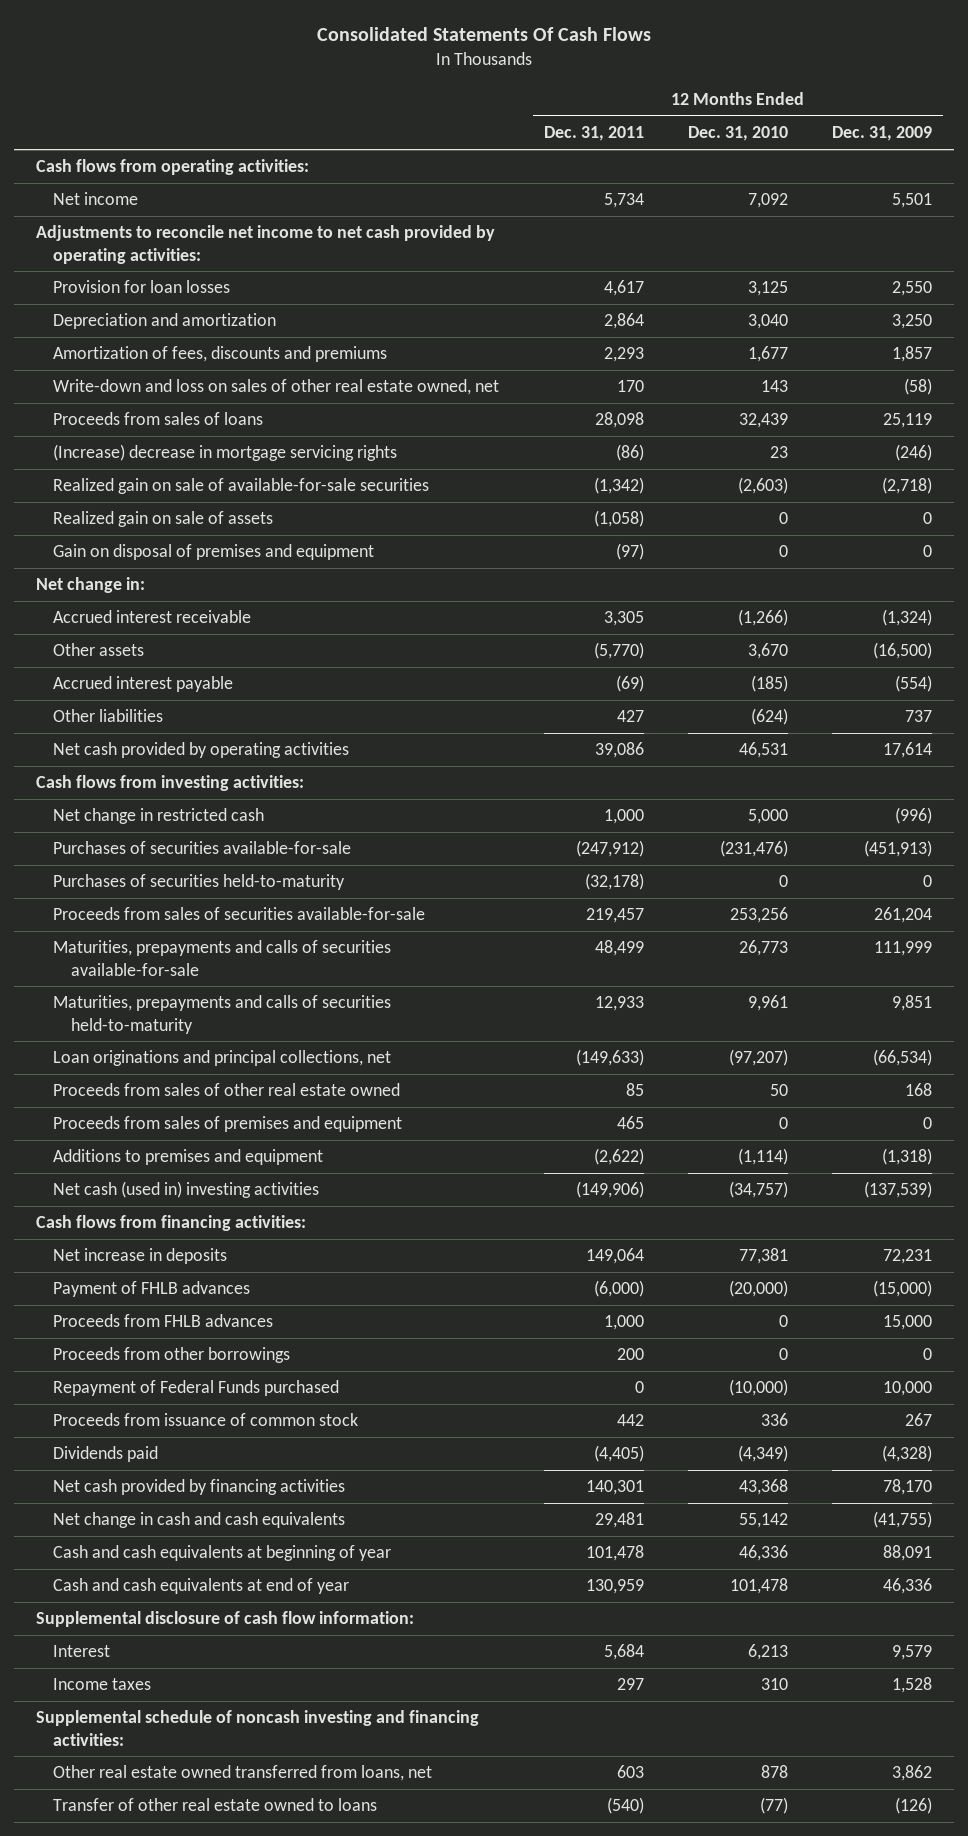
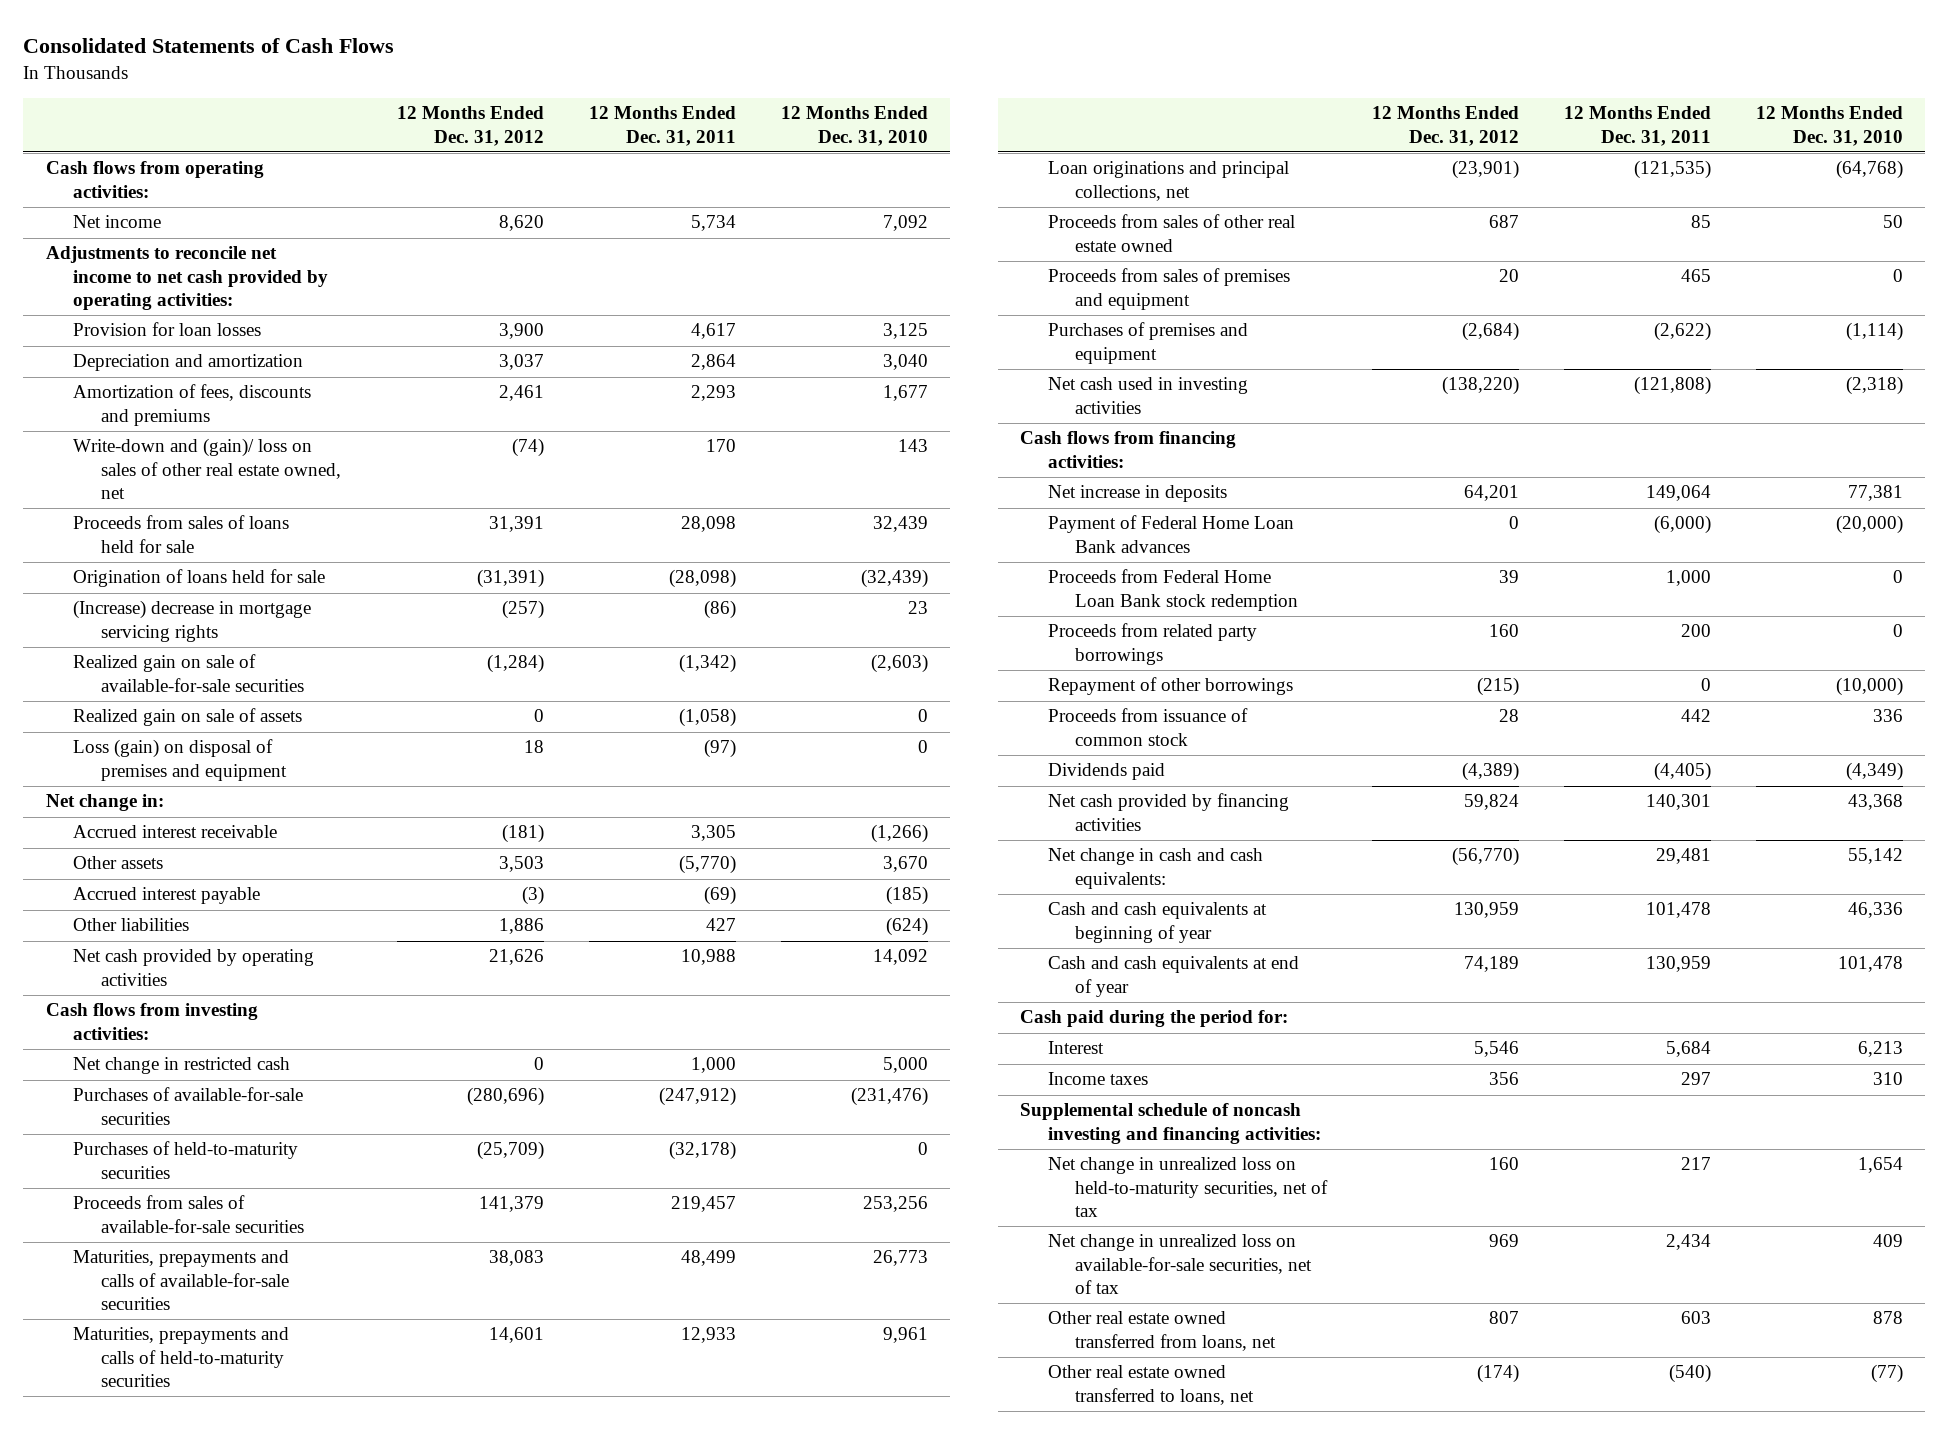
[316,27,651,42] Consolidated Statements Of Cash Flows -> [23,37,395,53] Consolidated Statements of Cash Flows
[831,126,932,142] Dec. 31, 2009 -> none
none -> [397,106,545,146] 12 Months Ended Dec. 31, 2012
[53,379,500,396] Write-down and loss on sales of other real estate owned, net -> [73,438,341,500] Write-down and (gain)/ loss on sales of other real estate owned, net
[53,412,264,426] Proceeds from sales of loans -> [73,515,290,553] Proceeds from sales of loans held for sale
none -> [73,569,326,588] Origination of loans held for sale
[53,544,375,561] Gain on disposal of premises and equipment -> [73,739,287,781] Loss (gain) on disposal of premises and equipment
[594,742,644,759] 39,086 -> [681,949,737,966] 10,988
[738,742,788,759] 46,531 -> [872,949,928,966] 14,092
[53,841,352,855] Purchases of securities available-for-sale -> [73,1087,304,1125] Purchases of available-for-sale securities
[53,874,346,891] Purchases of securities held-to-maturity -> [73,1141,299,1179] Purchases of held-to-maturity securities
[53,907,426,921] Proceeds from sales of securities available-for-sale -> [73,1195,304,1233] Proceeds from sales of available-for-sale securities
[53,940,392,976] Maturities, prepayments and calls of securities available-for-sale -> [73,1250,290,1311] Maturities, prepayments and calls of available-for-sale securities
[53,995,392,1034] Maturities, prepayments and calls of securities held-to-maturity -> [73,1327,290,1388] Maturities, prepayments and calls of held-to-maturity securities
[575,1049,644,1067] (149,633) -> [1633,160,1711,180] (121,535)
[728,1049,788,1067] (97,207) -> [1835,160,1903,180] (64,768)
[53,1149,324,1166] Additions to premises and equipment -> [1047,322,1248,364] Purchases of premises and equipment
[53,1181,320,1199] Net cash (used in) investing activities -> [1047,377,1248,414] Net cash used in investing activities
[575,1181,644,1199] (149,906) -> [1633,376,1711,396] (121,808)
[728,1181,788,1199] (34,757) -> [1845,376,1903,396] (2,318)
[53,1314,274,1328] Proceeds from FHLB advances -> none
[53,1281,251,1298] Payment of FHLB advances -> [1047,515,1294,553] Payment of Federal Home Loan Bank advances
none -> [1047,569,1299,611] Proceeds from Federal Home Loan Bank stock redemption
[53,1347,291,1364] Proceeds from other borrowings -> [1047,623,1257,665] Proceeds from related party borrowings
[53,1380,340,1397] Repayment of Federal Funds purchased -> [1047,677,1293,696] Repayment of other borrowings
[53,1512,346,1529] Net change in cash and cash equivalents -> [1047,848,1263,889] Net change in cash and cash equivalents:
[36,1611,415,1628] Supplemental disclosure of cash flow information: -> none
none -> [1020,1010,1289,1028] Cash paid during the period for:
none -> [1047,1157,1329,1218] Net change in unrealized loss on held-to-maturity securities, net of tax
none -> [1047,1234,1313,1295] Net change in unrealized loss on available-for-sale securities, net of tax
[53,1798,378,1812] Transfer of other real estate owned to loans -> [1047,1365,1255,1405] Other real estate owned transferred to loans, net

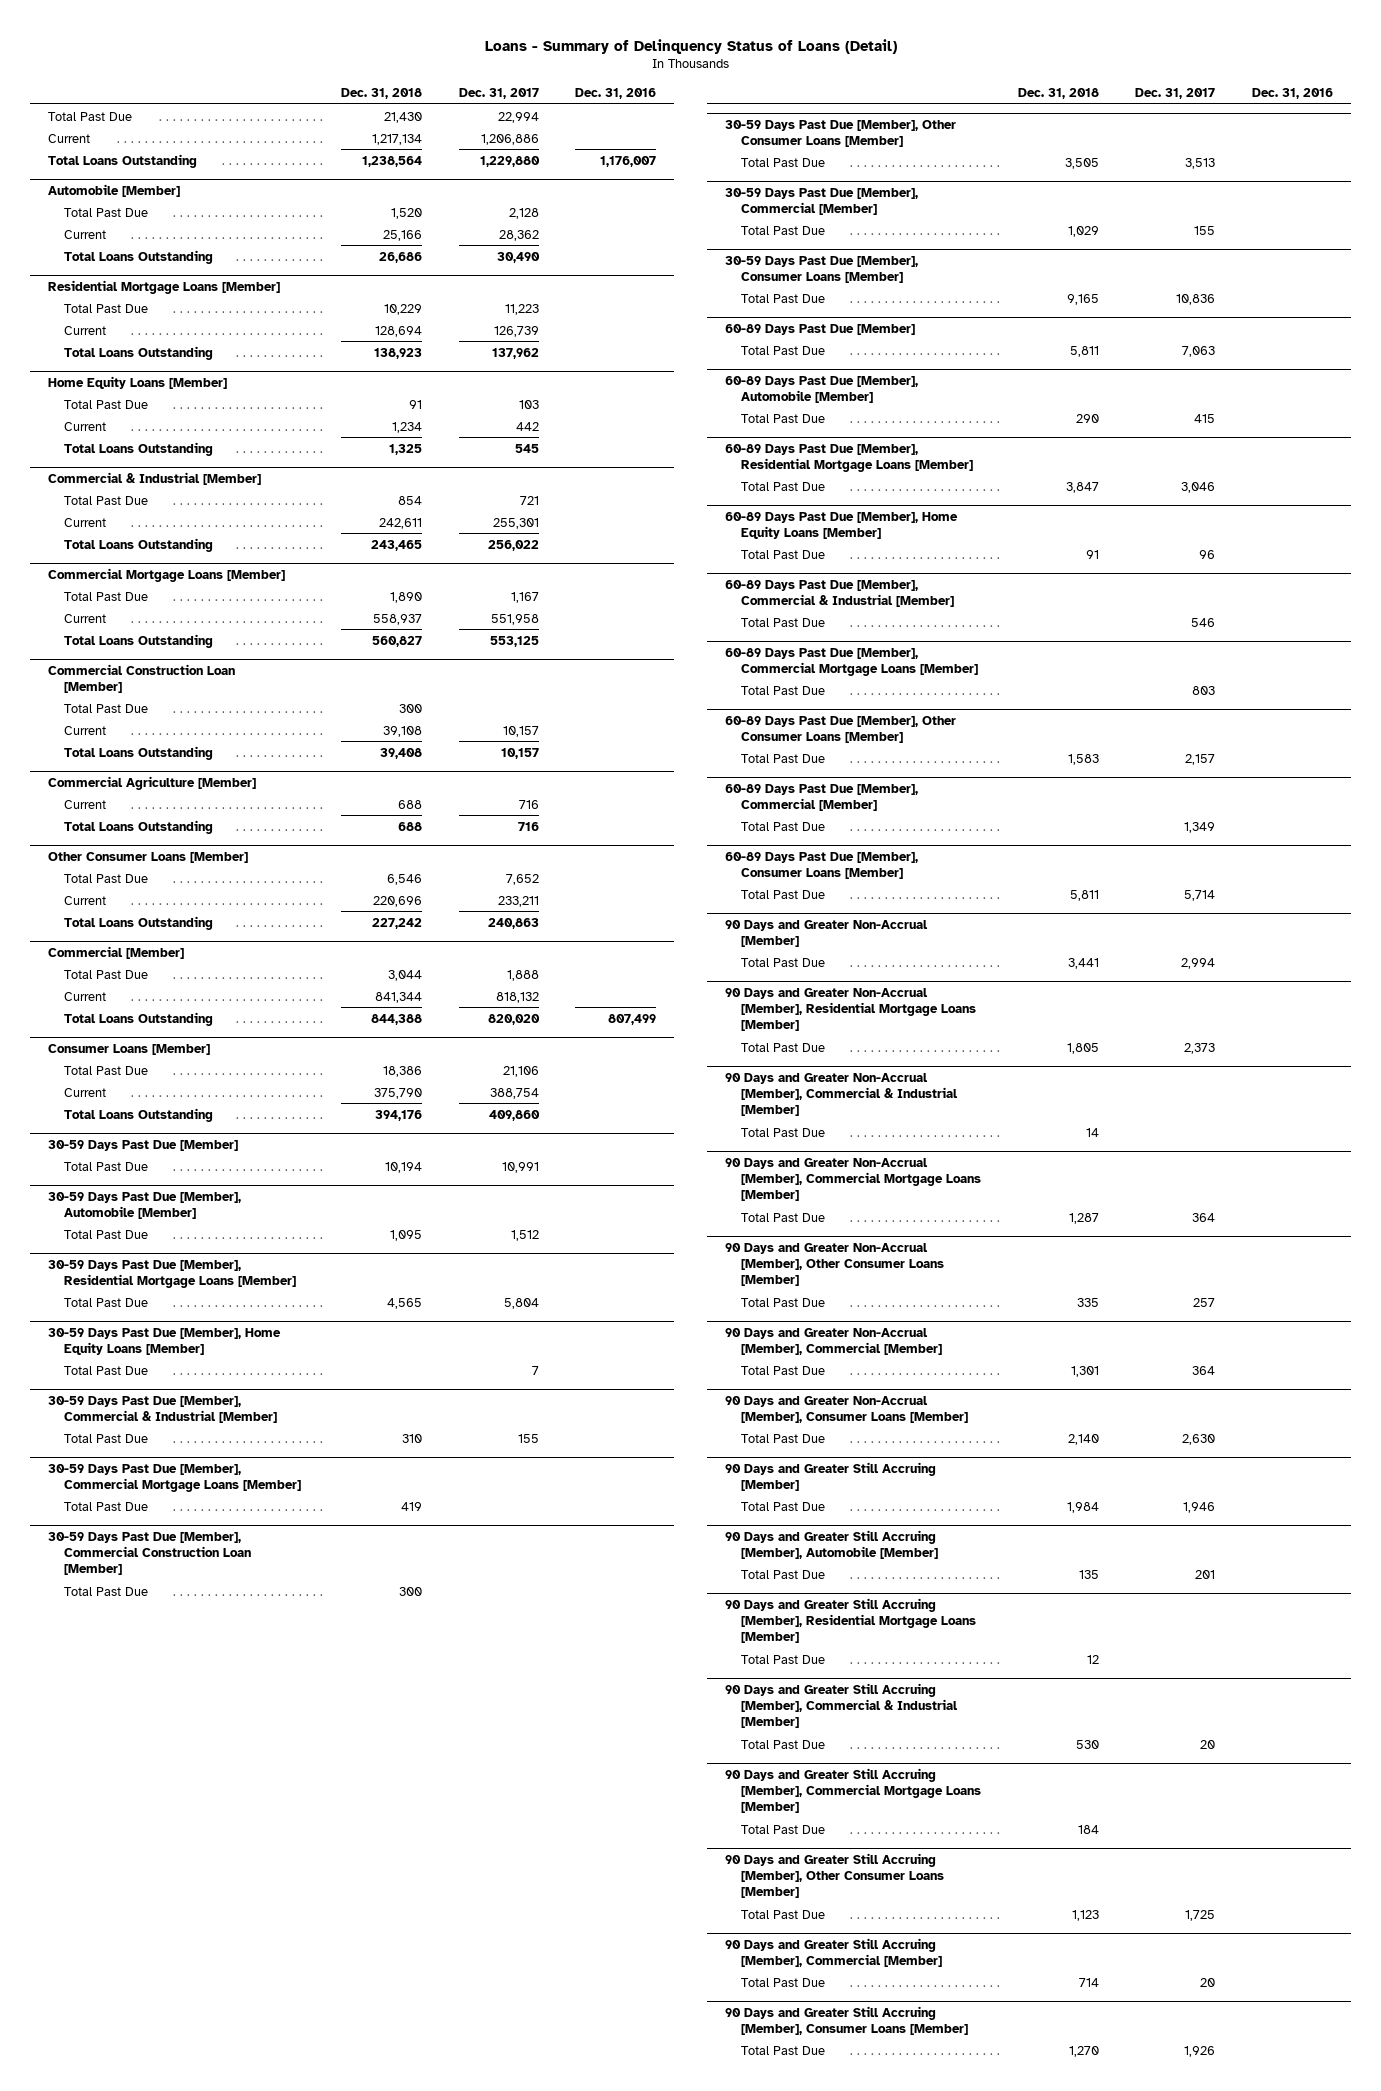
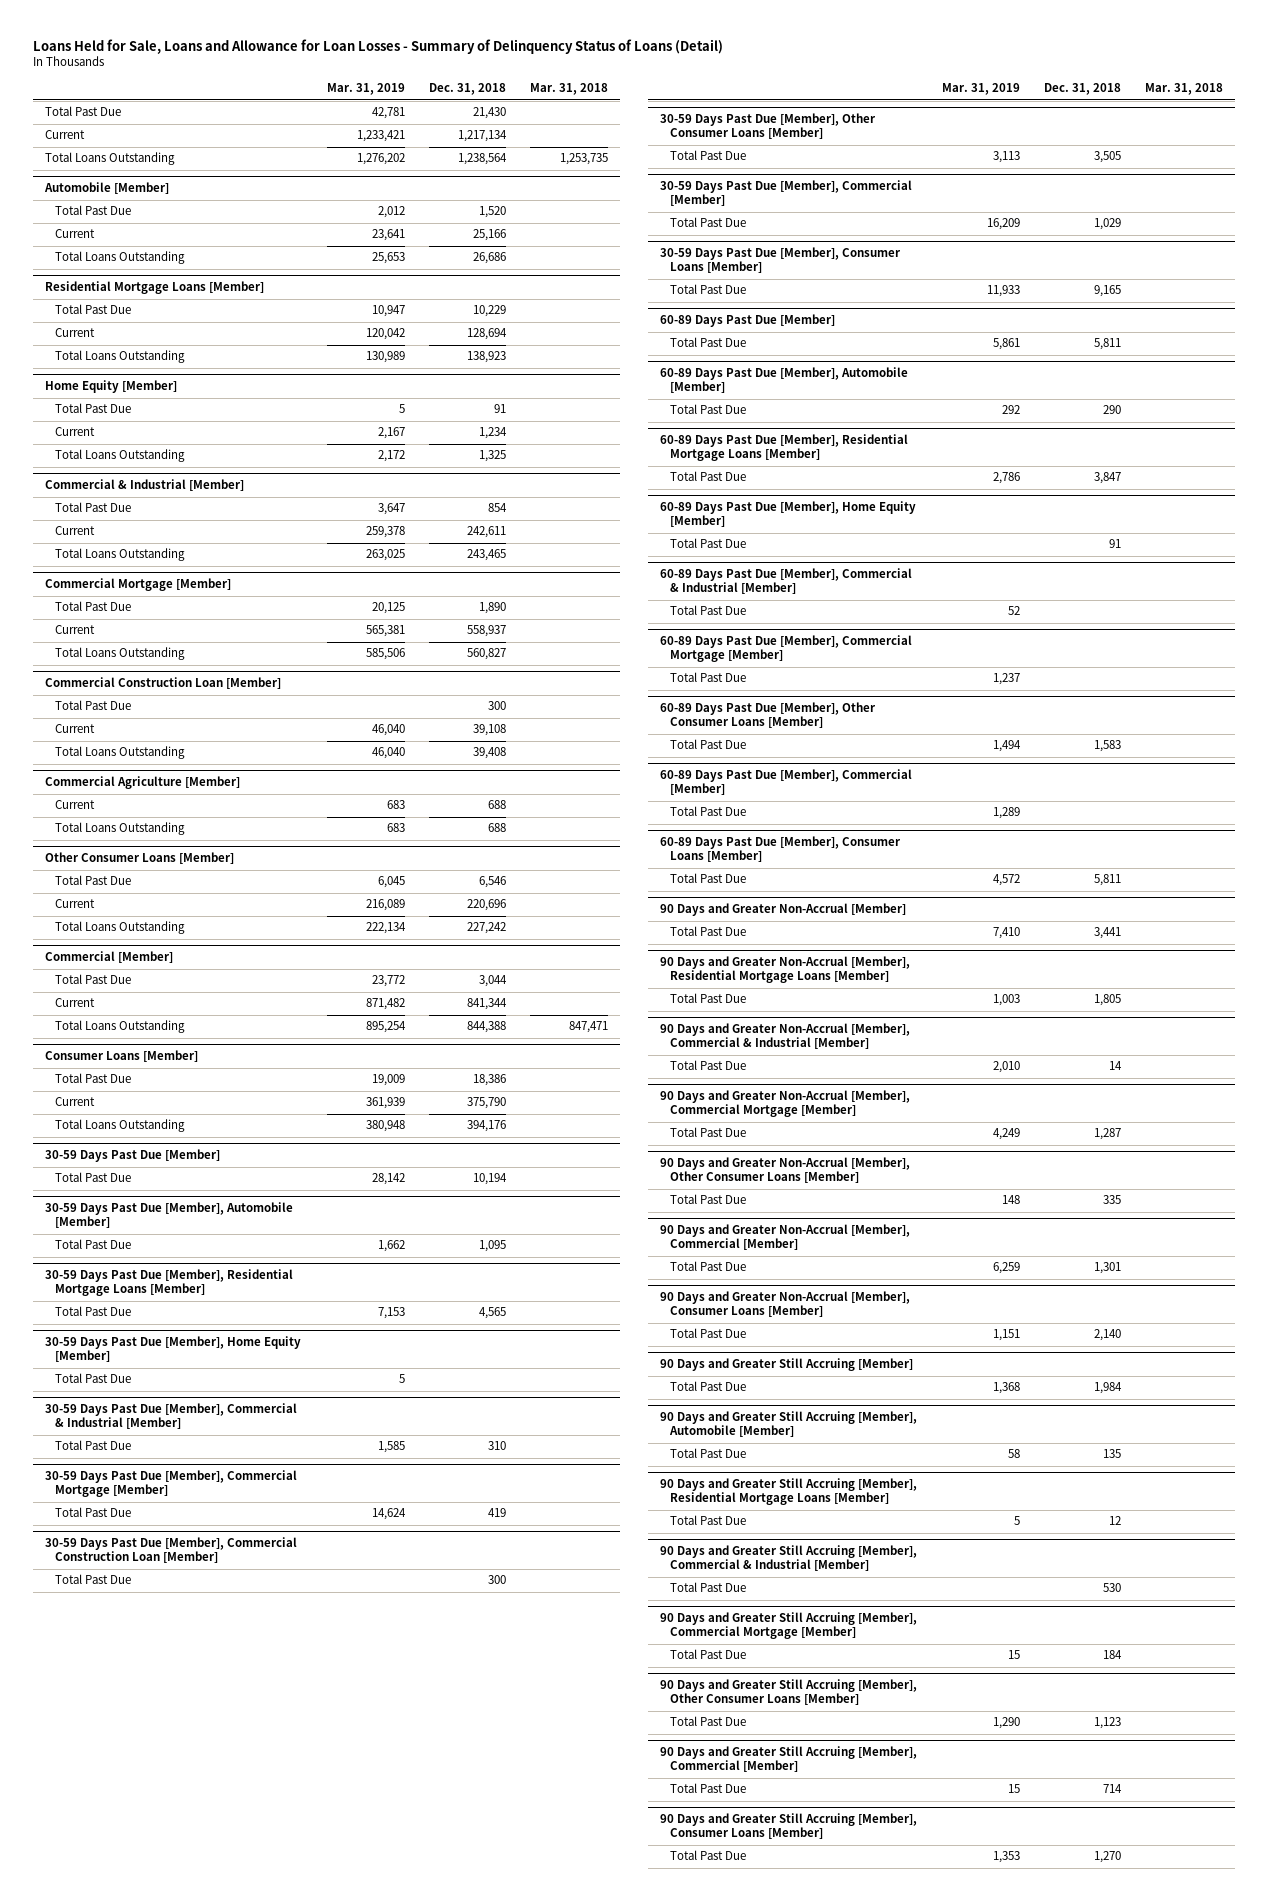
[484,38,897,54] Loans - Summary of Delinquency Status of Loans (Detail) -> [33,38,724,54] Loans Held for Sale, Loans and Allowance for Loan Losses - Summary of Delinquency Status of Loans (Detail)
[458,88,539,100] Dec. 31, 2017 -> none
[575,88,657,100] Dec. 31, 2016 -> none
none -> [326,83,405,96] Mar. 31, 2019
none -> [530,83,609,96] Mar. 31, 2018
[48,375,228,389] Home Equity Loans [Member] -> [45,380,178,394] Home Equity [Member]
[48,567,286,582] Commercial Mortgage Loans [Member] -> [45,578,232,592] Commercial Mortgage [Member]
[48,1327,282,1355] 30-59 Days Past Due [Member], Home Equity Loans [Member] -> [45,1336,302,1363] 30-59 Days Past Due [Member], Home Equity [Member]
[48,1463,302,1492] 30-59 Days Past Due [Member], Commercial Mortgage Loans [Member] -> [45,1470,298,1498] 30-59 Days Past Due [Member], Commercial Mortgage [Member]
[725,511,959,539] 60-89 Days Past Due [Member], Home Equity Loans [Member] -> [660,501,917,528] 60-89 Days Past Due [Member], Home Equity [Member]
[725,647,979,676] 60-89 Days Past Due [Member], Commercial Mortgage Loans [Member] -> [660,635,913,663] 60-89 Days Past Due [Member], Commercial Mortgage [Member]
[725,1157,982,1201] 90 Days and Greater Non-Accrual [Member], Commercial Mortgage Loans [Member] -> [660,1090,911,1118] 90 Days and Greater Non-Accrual [Member], Commercial Mortgage [Member]
[725,1767,982,1813] 90 Days and Greater Still Accruing [Member], Commercial Mortgage Loans [Member] -> [660,1612,918,1640] 90 Days and Greater Still Accruing [Member], Commercial Mortgage [Member]

